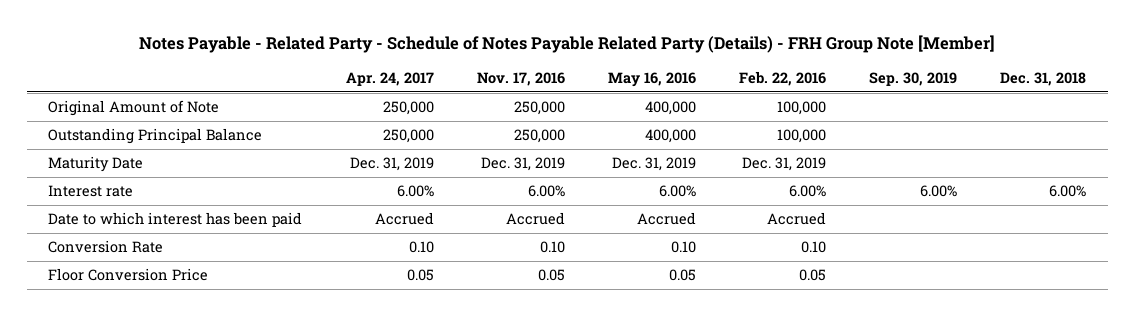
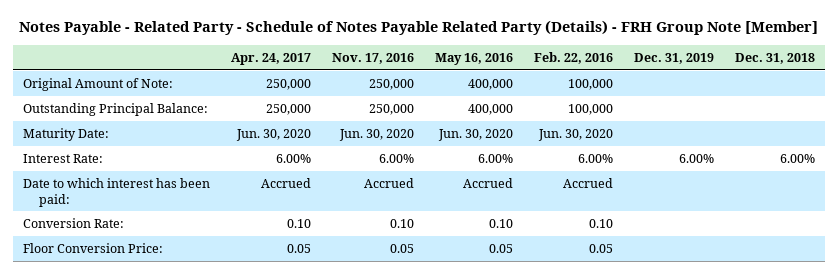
[868,71,957,86] Sep. 30, 2019 -> none
none -> [633,52,714,64] Dec. 31, 2019
[48,100,220,117] Original Amount of Note -> [23,78,174,92] Original Amount of Note:
[48,128,263,145] Outstanding Principal Balance -> [23,103,209,117] Outstanding Principal Balance:
[48,156,144,173] Maturity Date -> [23,128,110,142] Maturity Date:
[349,157,434,172] Dec. 31, 2019 -> [235,129,311,142] Jun. 30, 2020
[480,157,565,172] Dec. 31, 2019 -> [338,129,414,142] Jun. 30, 2020
[611,157,696,172] Dec. 31, 2019 -> [437,129,513,142] Jun. 30, 2020
[741,157,826,172] Dec. 31, 2019 -> [537,129,613,142] Jun. 30, 2020
[48,185,134,198] Interest rate -> [23,154,104,164] Interest Rate:
[48,212,303,228] Date to which interest has been paid -> [23,178,211,207] Date to which interest has been paid:
[48,240,164,254] Conversion Rate -> [23,218,125,229] Conversion Rate:
[48,268,209,282] Floor Conversion Price -> [23,243,164,254] Floor Conversion Price:

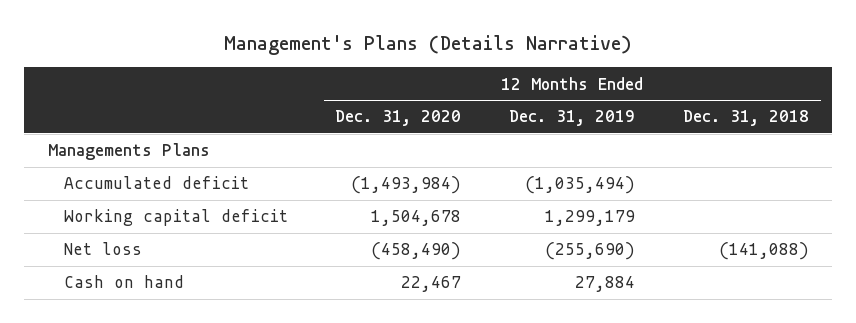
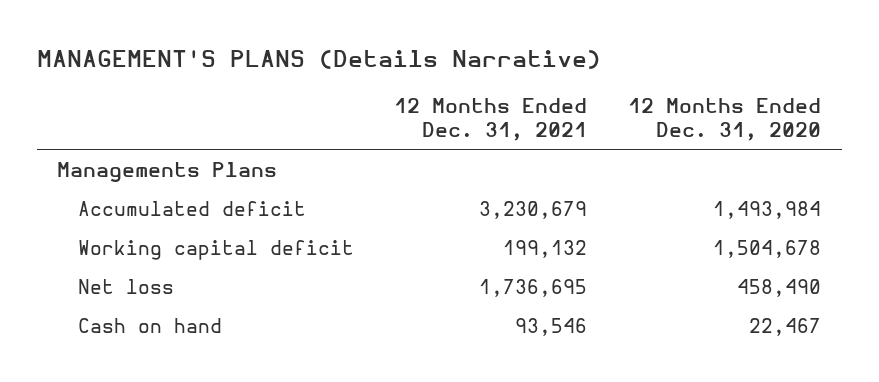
[224,35,633,56] Management's Plans (Details Narrative) -> [36,49,601,69] MANAGEMENT'S PLANS (Details Narrative)
[509,110,636,127] Dec. 31, 2019 -> none
[682,110,809,127] Dec. 31, 2018 -> none
none -> [394,97,588,142] 12 Months Ended Dec. 31, 2021
[351,176,462,195] (1,493,984) -> [713,200,822,219] 1,493,984
[371,242,462,261] (458,490) -> [737,278,822,297] 458,490

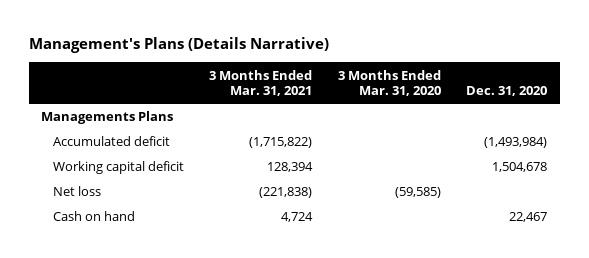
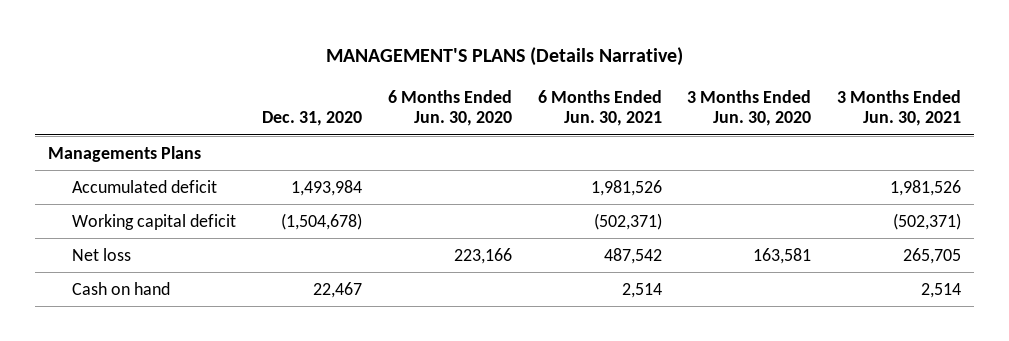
[28,37,329,54] Management's Plans (Details Narrative) -> [325,47,683,67] MANAGEMENT'S PLANS (Details Narrative)
[209,69,313,97] 3 Months Ended Mar. 31, 2021 -> none
[337,69,441,97] 3 Months Ended Mar. 31, 2020 -> none
none -> [387,89,512,127] 6 Months Ended Jun. 30, 2020
none -> [537,89,662,127] 6 Months Ended Jun. 30, 2021
none -> [687,89,812,127] 3 Months Ended Jun. 30, 2020
none -> [837,89,962,127] 3 Months Ended Jun. 30, 2021
[484,137,548,149] (1,493,984) -> [290,179,362,196] 1,493,984
[492,162,548,173] 1,504,678 -> [280,212,362,230] (1,504,678)

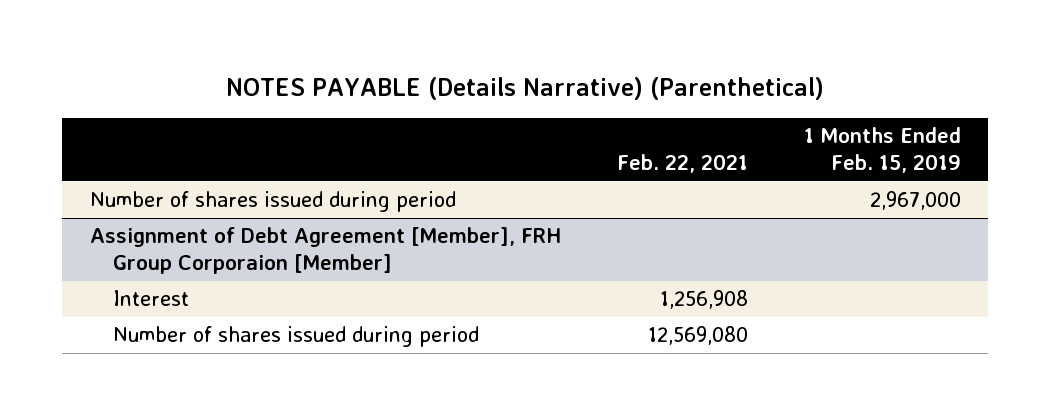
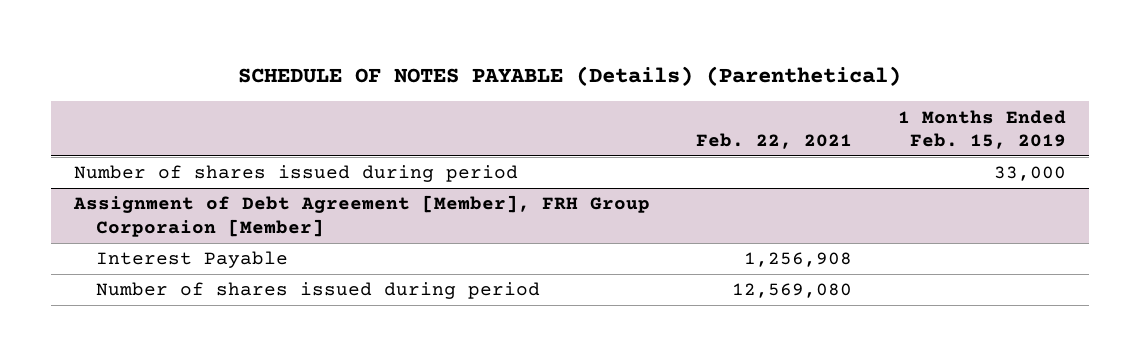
[226,77,825,101] NOTES PAYABLE (Details Narrative) (Parenthetical) -> [238,65,902,86] SCHEDULE OF NOTES PAYABLE (Details) (Parenthetical)
[869,191,961,211] 2,967,000 -> [994,166,1067,182] 33,000
[112,290,189,307] Interest -> [95,251,288,269] Interest Payable

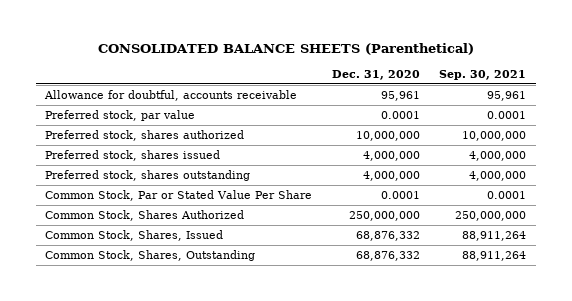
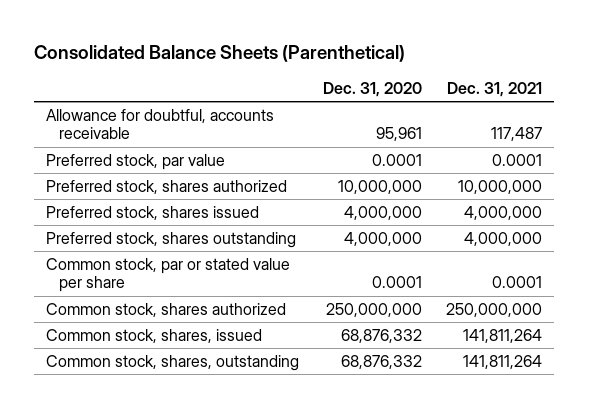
[97,42,474,55] CONSOLIDATED BALANCE SHEETS (Parenthetical) -> [34,45,406,63] Consolidated Balance Sheets (Parenthetical)
[439,69,527,80] Sep. 30, 2021 -> none
none -> [447,82,543,98] Dec. 31, 2021
[45,189,313,201] Common Stock, Par or Stated Value Per Share -> [46,257,291,293] Common stock, par or stated value per share
[45,209,245,221] Common Stock, Shares Authorized -> [46,302,287,317] Common stock, shares authorized
[45,229,224,241] Common Stock, Shares, Issued -> [46,328,263,343] Common stock, shares, issued
[45,249,256,261] Common Stock, Shares, Outstanding -> [46,354,300,371] Common stock, shares, outstanding

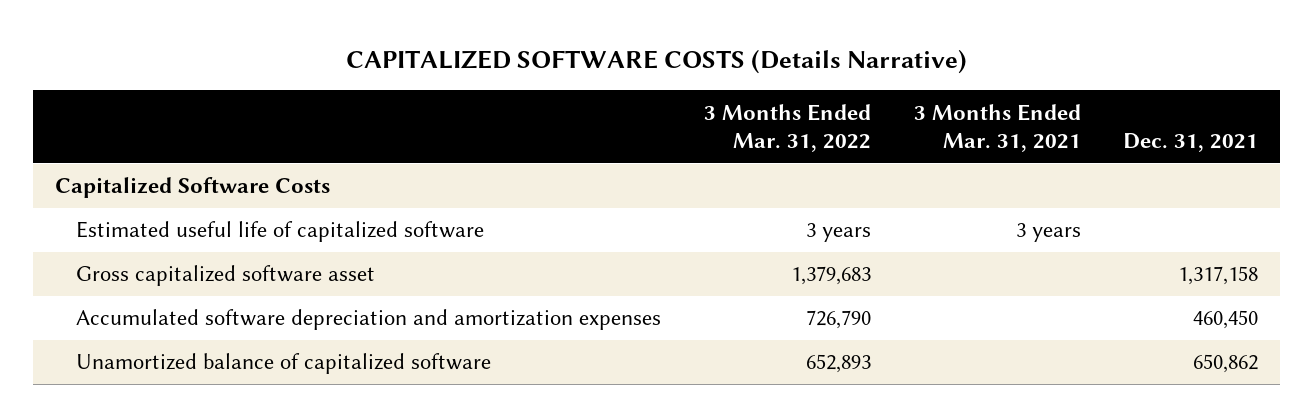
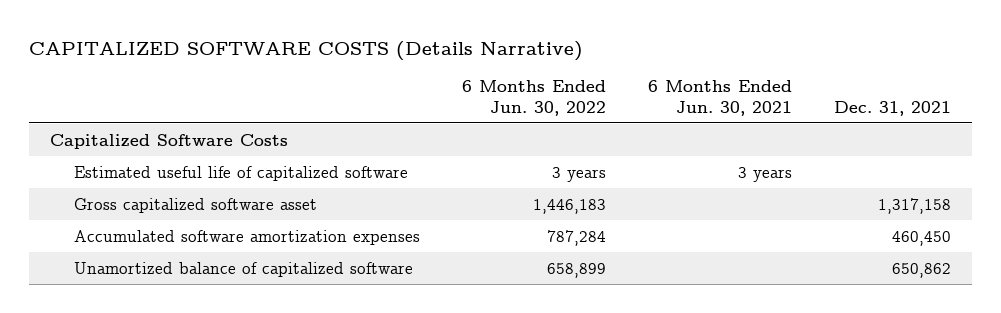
[703,103,871,152] 3 Months Ended Mar. 31, 2022 -> none
[913,103,1081,152] 3 Months Ended Mar. 31, 2021 -> none
none -> [461,80,606,116] 6 Months Ended Jun. 30, 2022
none -> [647,80,792,116] 6 Months Ended Jun. 30, 2021
[75,309,661,331] Accumulated software depreciation and amortization expenses -> [73,229,420,245] Accumulated software amortization expenses

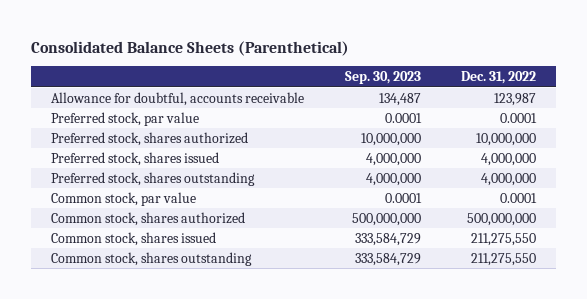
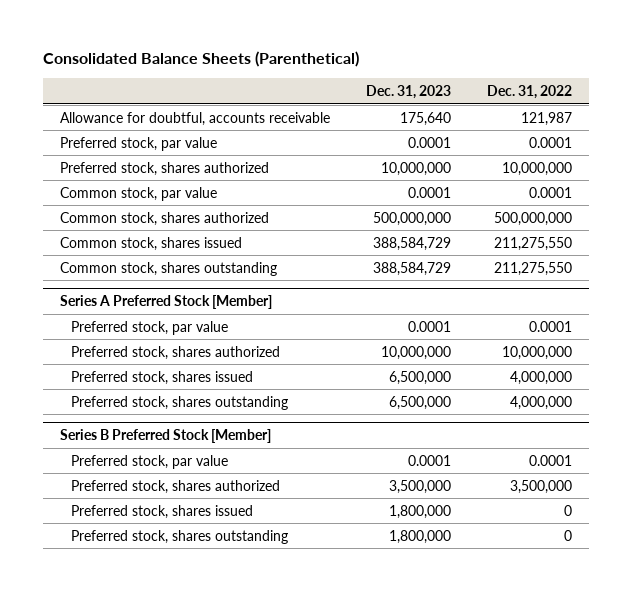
[344,71,421,85] Sep. 30, 2023 -> none
none -> [366,84,452,99] Dec. 31, 2023
[493,92,536,106] 123,987 -> [520,111,572,126] 121,987
[51,151,220,166] Preferred stock, shares issued -> none
[51,171,256,186] Preferred stock, shares outstanding -> none
none -> [60,295,273,310] Series A Preferred Stock [Member]
none -> [71,320,229,335] Preferred stock, par value
none -> [71,345,281,360] Preferred stock, shares authorized
none -> [71,370,254,385] Preferred stock, shares issued
none -> [71,395,289,410] Preferred stock, shares outstanding
none -> [60,429,272,444] Series B Preferred Stock [Member]
none -> [71,454,229,469] Preferred stock, par value
none -> [71,479,281,494] Preferred stock, shares authorized
none -> [71,504,254,519] Preferred stock, shares issued
none -> [71,529,289,544] Preferred stock, shares outstanding

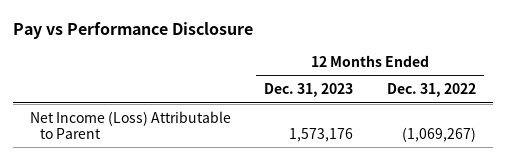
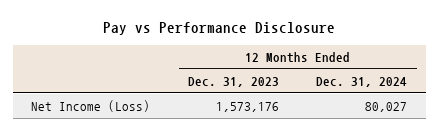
[386,83,476,98] Dec. 31, 2022 -> none
none -> [316,76,408,87] Dec. 31, 2024
[29,110,231,139] Net Income (Loss) Attributable to Parent -> [31,100,151,113] Net Income (Loss)

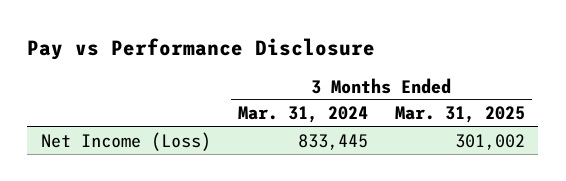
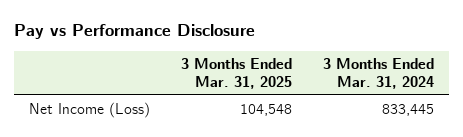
[454,133,525,150] 301,002 -> [239,104,292,117] 104,548

